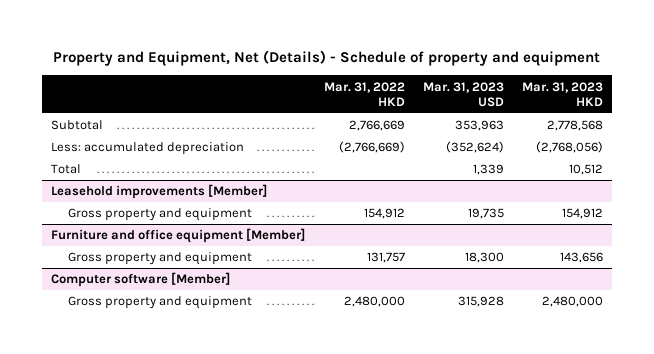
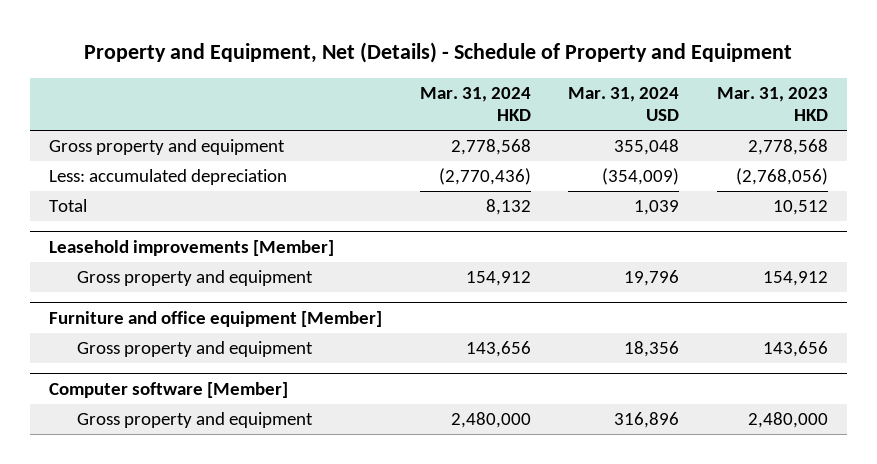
[53,50,601,67] Property and Equipment, Net (Details) - Schedule of property and equipment -> [84,42,793,64] Property and Equipment, Net (Details) - Schedule of Property and Equipment
[323,81,405,107] Mar. 31, 2022 HKD -> none
[422,81,504,108] Mar. 31, 2023 USD -> none
none -> [419,87,531,122] Mar. 31, 2024 HKD
none -> [568,87,680,122] Mar. 31, 2024 USD
[51,120,104,131] Subtotal -> [48,139,285,156] Gross property and equipment

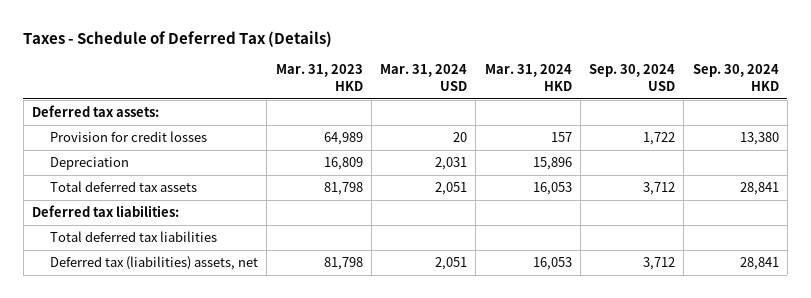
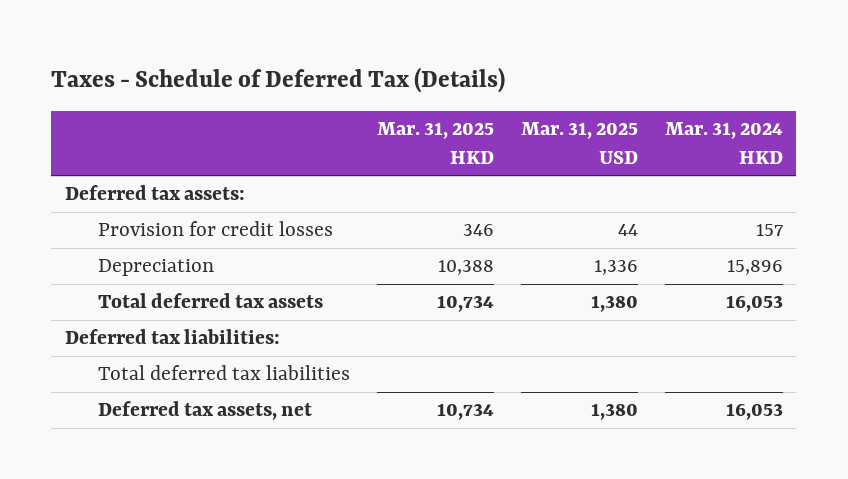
[275,64,363,91] Mar. 31, 2023 HKD -> none
[380,64,468,91] Mar. 31, 2024 USD -> none
[589,64,676,91] Sep. 30, 2024 USD -> none
[692,64,779,91] Sep. 30, 2024 HKD -> none
none -> [377,121,495,165] Mar. 31, 2025 HKD
none -> [521,121,639,165] Mar. 31, 2025 USD
[50,256,259,271] Deferred tax (liabilities) assets, net -> [98,401,313,421] Deferred tax assets, net

